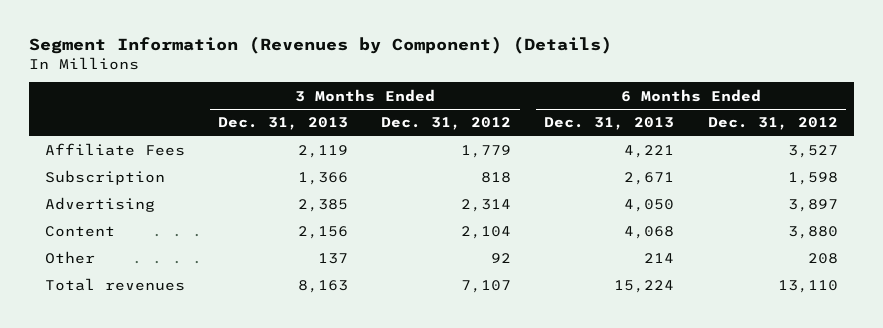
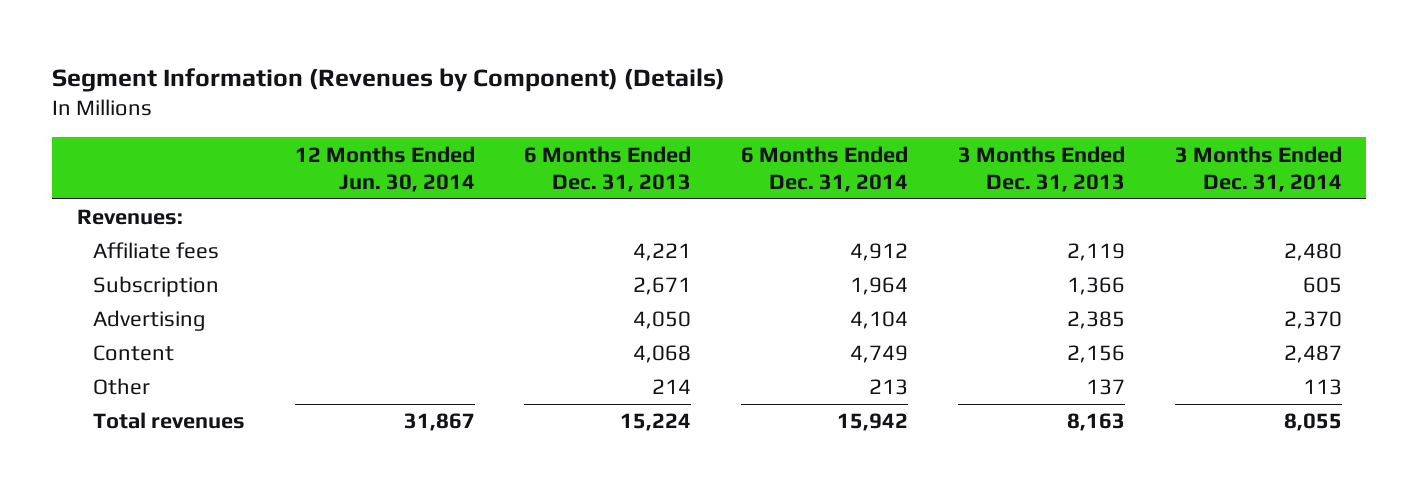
[381,117,512,131] Dec. 31, 2012 -> none
[707,117,838,131] Dec. 31, 2012 -> none
none -> [294,145,475,192] 12 Months Ended Jun. 30, 2014
none -> [741,145,909,192] 6 Months Ended Dec. 31, 2014
none -> [1174,145,1342,192] 3 Months Ended Dec. 31, 2014
none -> [76,209,183,226] Revenues:
[45,143,186,157] Affiliate Fees -> [93,242,220,260] Affiliate fees

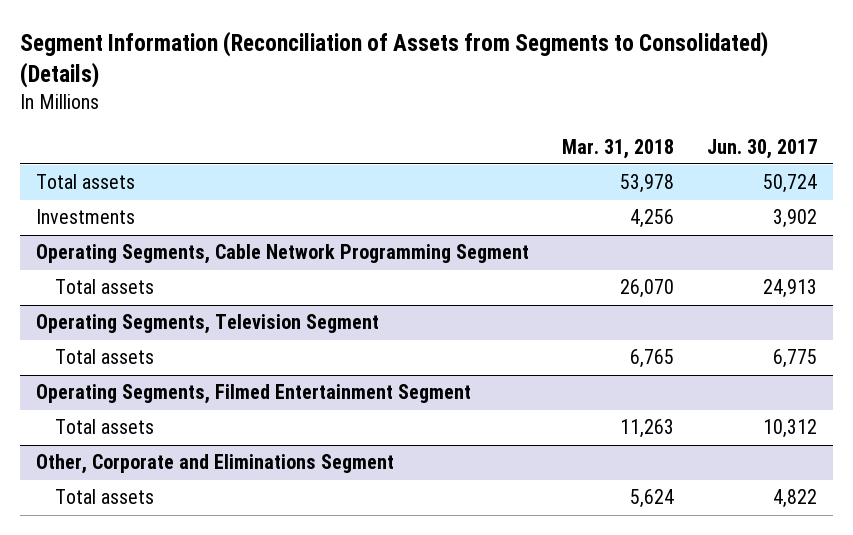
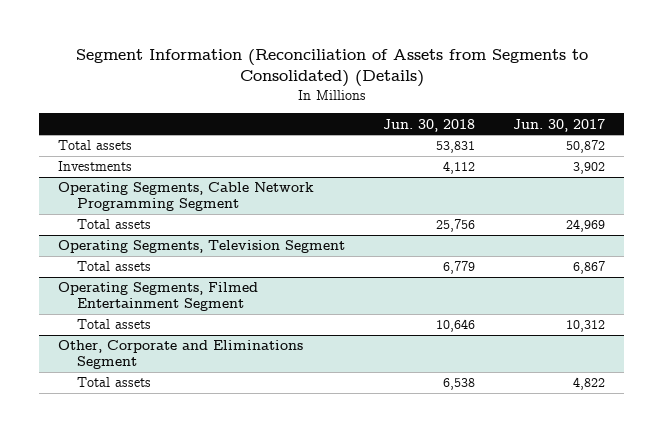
[561,138,674,159] Mar. 31, 2018 -> none
none -> [383,118,476,132] Jun. 30, 2018
[762,174,817,194] 50,724 -> [566,140,606,154] 50,872
[762,279,817,299] 24,913 -> [566,219,606,233] 24,969
[772,349,817,369] 6,775 -> [573,261,606,275] 6,867

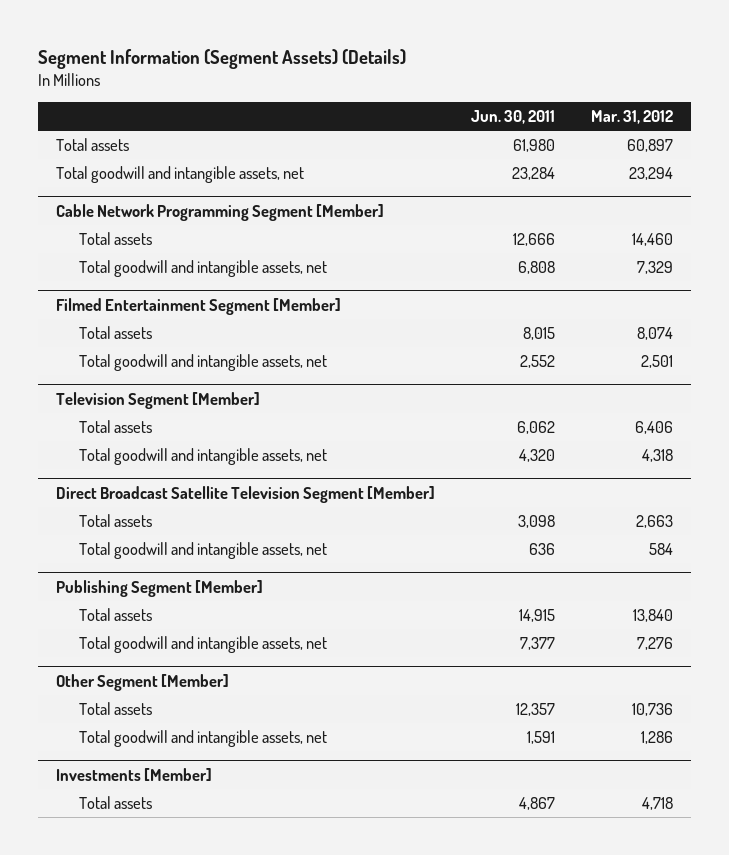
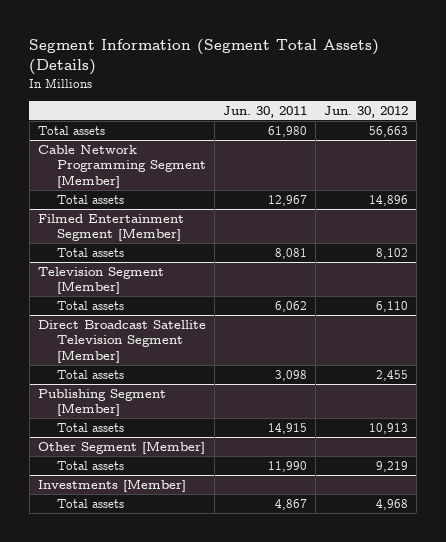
[38,48,407,69] Segment Information (Segment Assets) (Details) -> [29,38,380,76] Segment Information (Segment Total Assets) (Details)
[590,109,673,124] Mar. 31, 2012 -> none
none -> [323,105,408,118] Jun. 30, 2012
[56,166,305,184] Total goodwill and intangible assets, net -> none
[79,260,328,278] Total goodwill and intangible assets, net -> none
[512,233,555,247] 12,666 -> [267,195,307,207] 12,967
[79,354,328,372] Total goodwill and intangible assets, net -> none
[522,327,555,341] 8,015 -> [274,248,307,260] 8,081
[79,448,328,466] Total goodwill and intangible assets, net -> none
[79,542,328,560] Total goodwill and intangible assets, net -> none
[79,636,328,654] Total goodwill and intangible assets, net -> none
[79,730,328,748] Total goodwill and intangible assets, net -> none
[515,703,555,717] 12,357 -> [267,461,307,473] 11,990

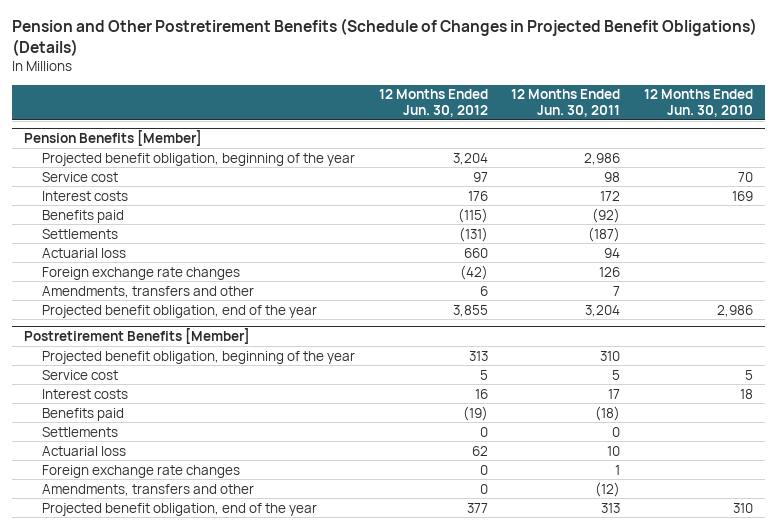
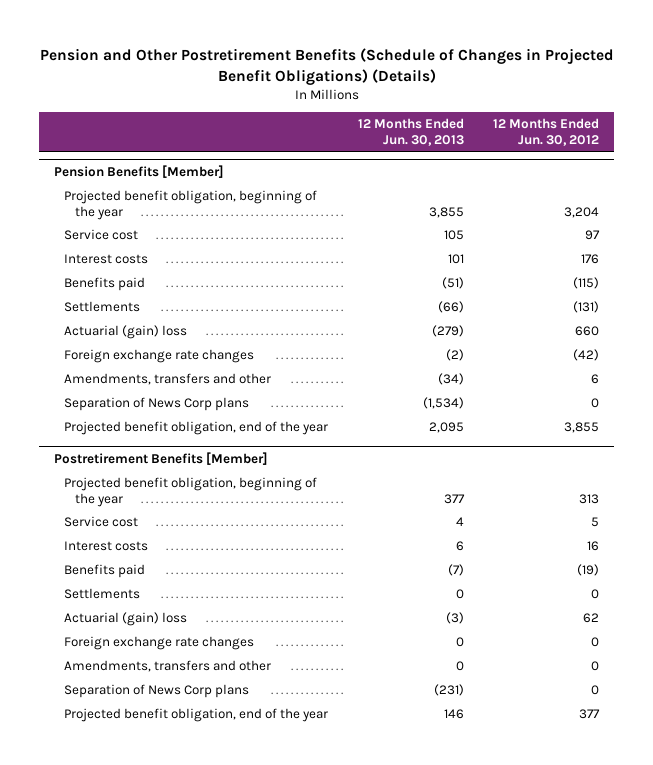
[511,89,621,118] 12 Months Ended Jun. 30, 2011 -> none
[643,89,753,118] 12 Months Ended Jun. 30, 2010 -> none
none -> [357,118,464,146] 12 Months Ended Jun. 30, 2013
[41,247,126,258] Actuarial loss -> [64,325,188,340] Actuarial (gain) loss
none -> [64,397,250,412] Separation of News Corp plans
[41,445,126,456] Actuarial loss -> [64,612,188,627] Actuarial (gain) loss
none -> [64,684,250,699] Separation of News Corp plans

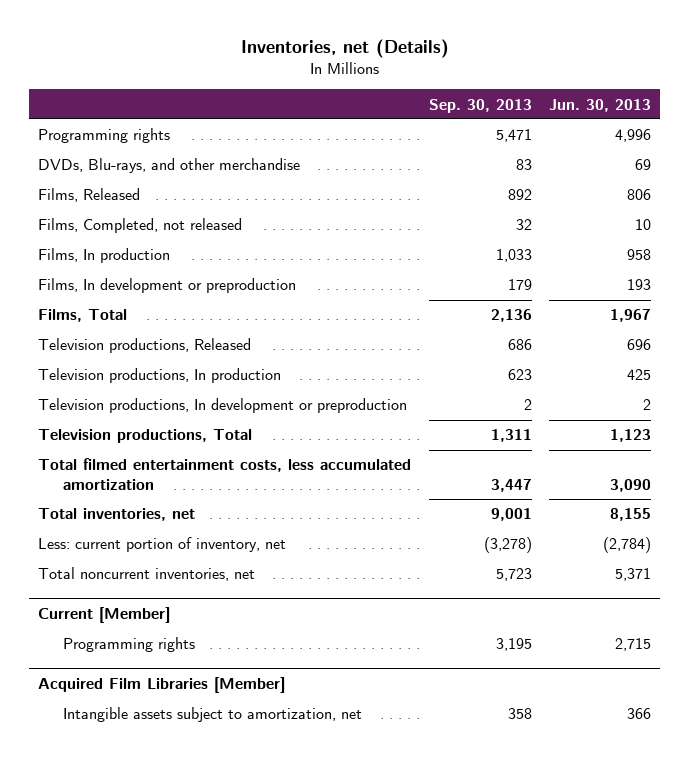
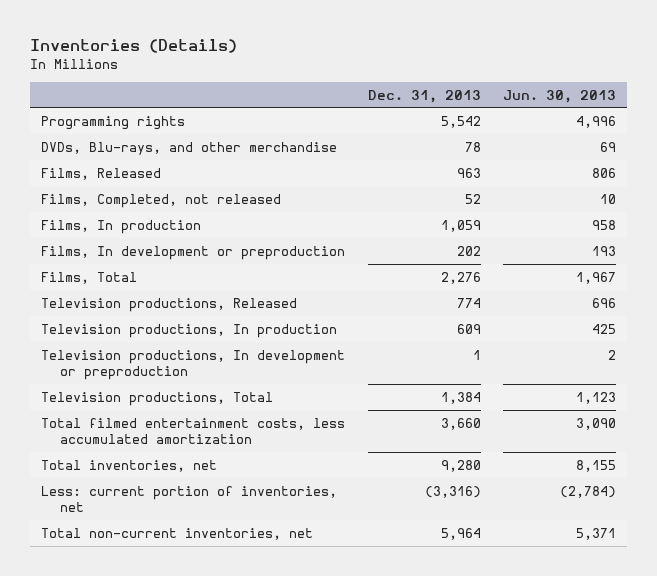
[240,39,449,59] Inventories, net (Details) -> [30,38,238,53] Inventories (Details)
[428,98,532,113] Sep. 30, 2013 -> none
none -> [367,89,481,103] Dec. 31, 2013
[37,607,170,624] Current [Member] -> none
[62,637,195,653] Programming rights -> none
[37,677,285,694] Acquired Film Libraries [Member] -> none
[62,707,362,723] Intangible assets subject to amortization, net -> none
[37,537,286,553] Less: current portion of inventory, net -> [41,485,338,512] Less: current portion of inventories, net
[37,567,255,582] Total noncurrent inventories, net -> [41,527,314,540] Total non-current inventories, net

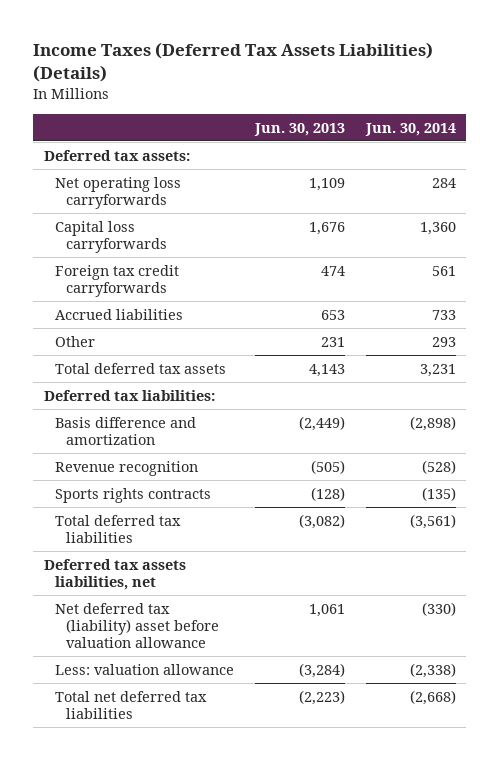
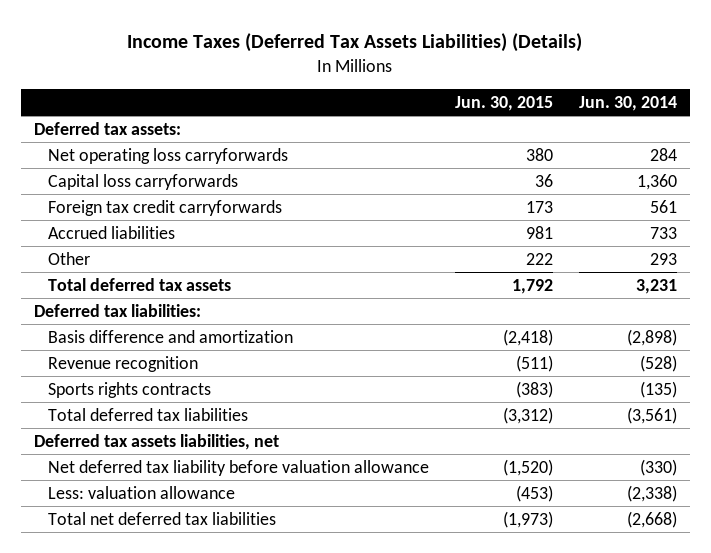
[253,122,345,136] Jun. 30, 2013 -> none
none -> [454,95,553,111] Jun. 30, 2015
[54,602,219,649] Net deferred tax (liability) asset before valuation allowance -> [47,459,429,476] Net deferred tax liability before valuation allowance

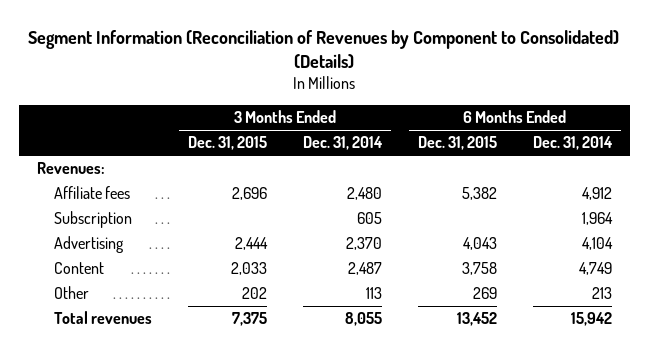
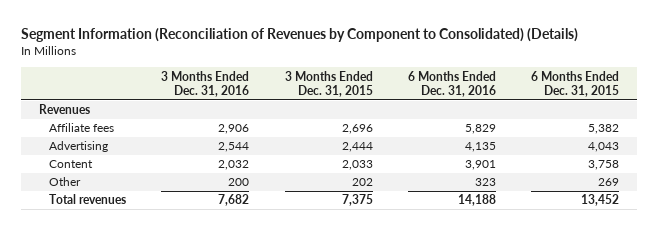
[303,136,384,151] Dec. 31, 2014 -> none
[532,136,613,151] Dec. 31, 2014 -> none
none -> [161,70,250,97] 3 Months Ended Dec. 31, 2016
none -> [407,70,496,97] 6 Months Ended Dec. 31, 2016
[36,162,105,175] Revenues: -> [38,104,90,115] Revenues
[54,211,133,229] Subscription -> none

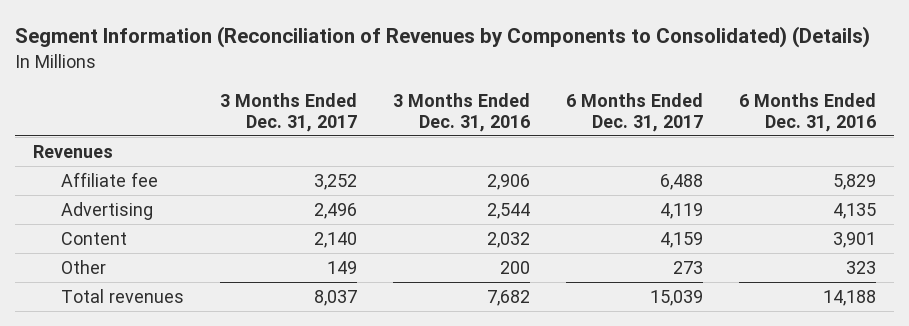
[20,28,578,43] Segment Information (Reconciliation of Revenues by Component to Consolidated) (Details) -> [15,26,871,49] Segment Information (Reconciliation of Revenues by Components to Consolidated) (Details)
[284,70,373,97] 3 Months Ended Dec. 31, 2015 -> none
[531,70,620,97] 6 Months Ended Dec. 31, 2015 -> none
none -> [220,92,358,132] 3 Months Ended Dec. 31, 2017
none -> [565,92,703,132] 6 Months Ended Dec. 31, 2017
[48,123,114,133] Affiliate fees -> [61,172,159,188] Affiliate fee

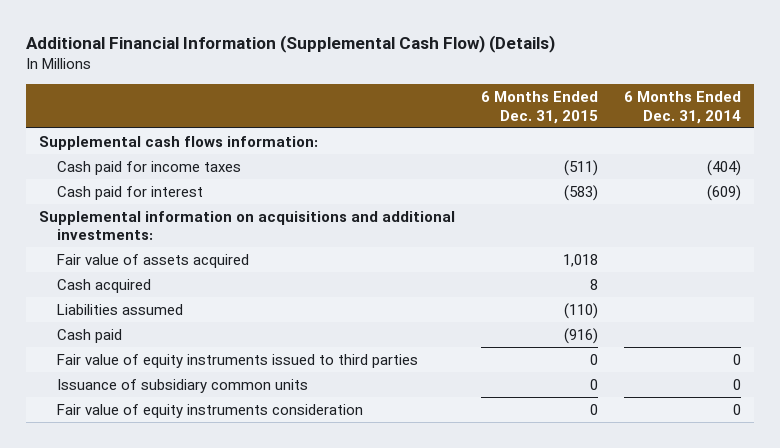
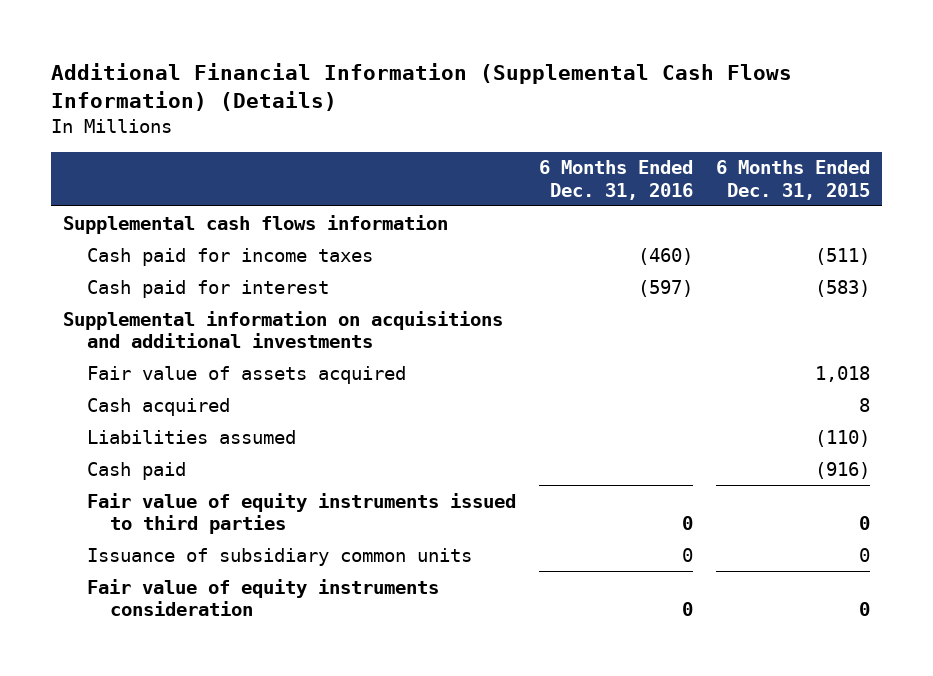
[26,35,556,54] Additional Financial Information (Supplemental Cash Flow) (Details) -> [51,62,793,112] Additional Financial Information (Supplemental Cash Flows Information) (Details)
[623,90,741,124] 6 Months Ended Dec. 31, 2014 -> none
none -> [538,160,693,200] 6 Months Ended Dec. 31, 2016
[39,135,319,150] Supplemental cash flows information: -> [62,214,448,234] Supplemental cash flows information
[39,210,456,241] Supplemental information on acquisitions and additional investments: -> [62,310,503,348] Supplemental information on acquisitions and additional investments

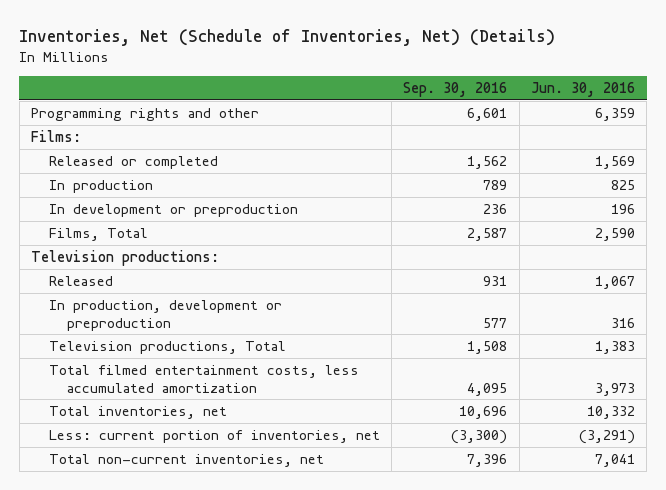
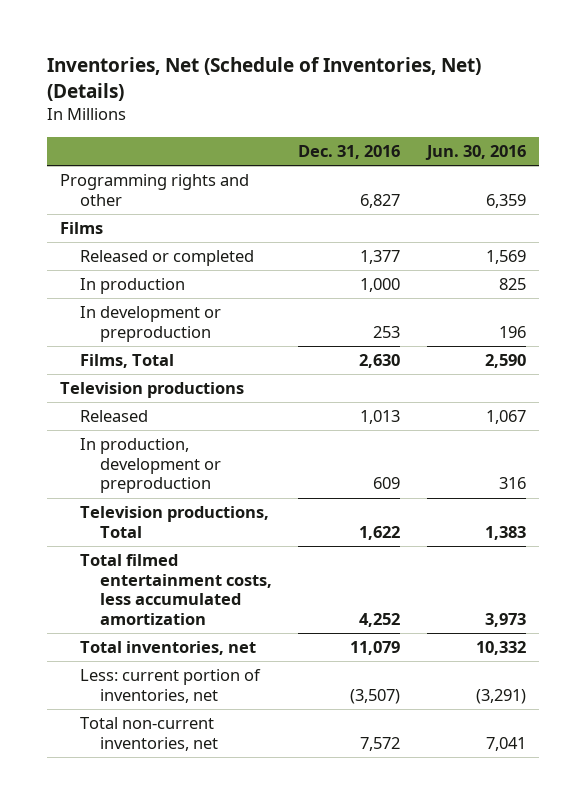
[403,82,508,98] Sep. 30, 2016 -> none
none -> [298,144,401,159] Dec. 31, 2016
[30,129,81,142] Films: -> [60,222,104,235] Films
[30,249,219,266] Television productions: -> [60,382,245,399] Television productions

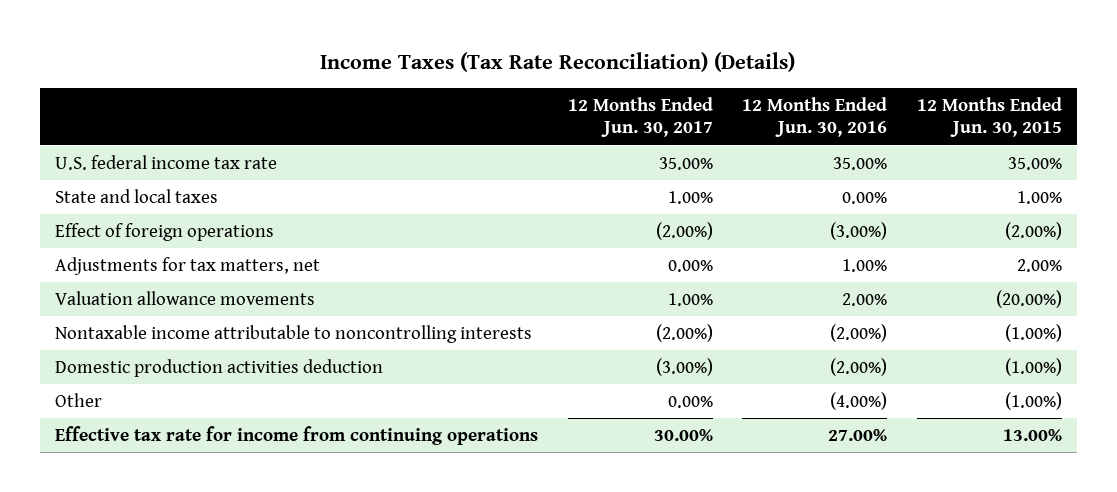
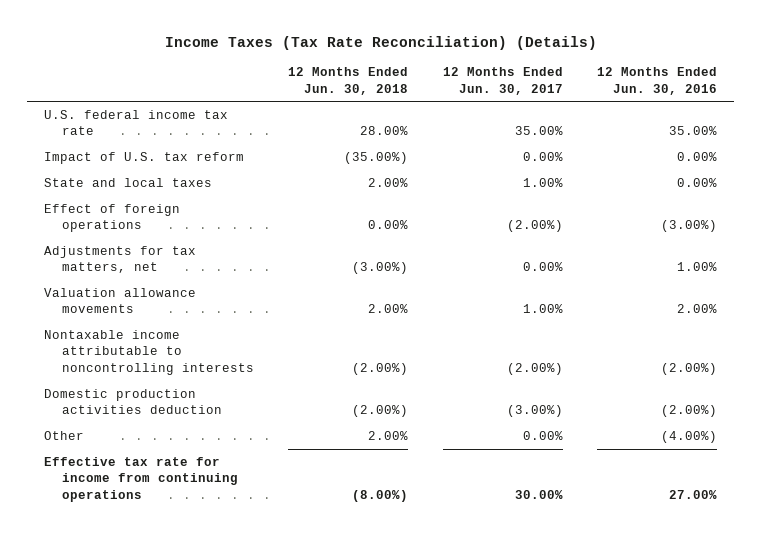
[917,96,1063,138] 12 Months Ended Jun. 30, 2015 -> none
none -> [288,67,409,95] 12 Months Ended Jun. 30, 2018
none -> [44,152,245,165] Impact of U.S. tax reform

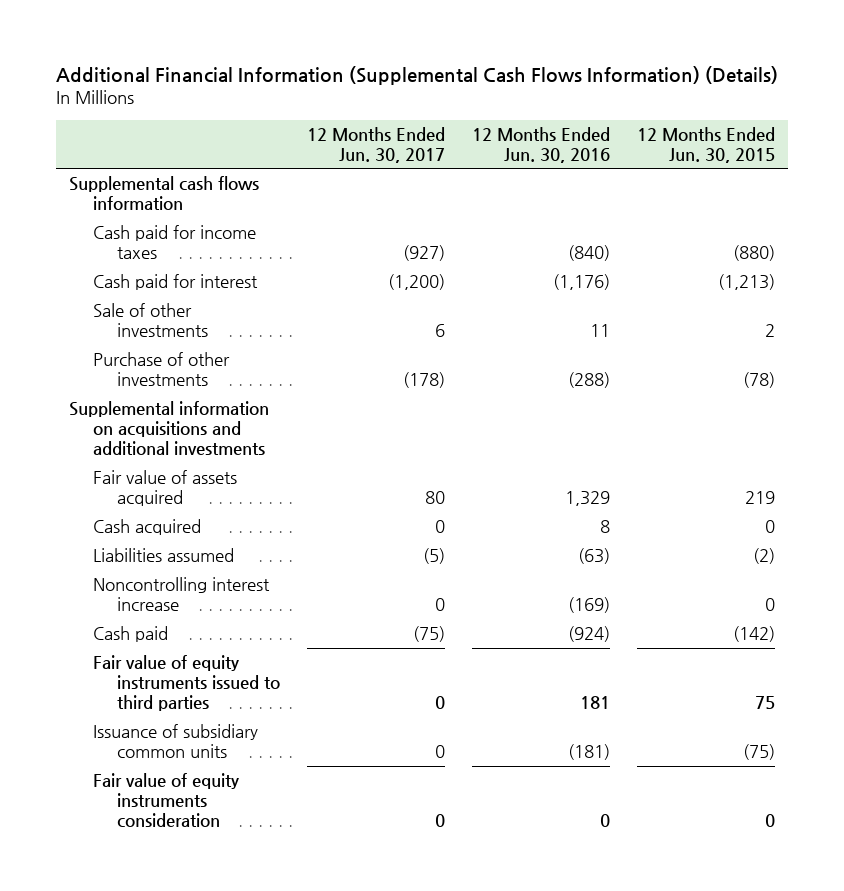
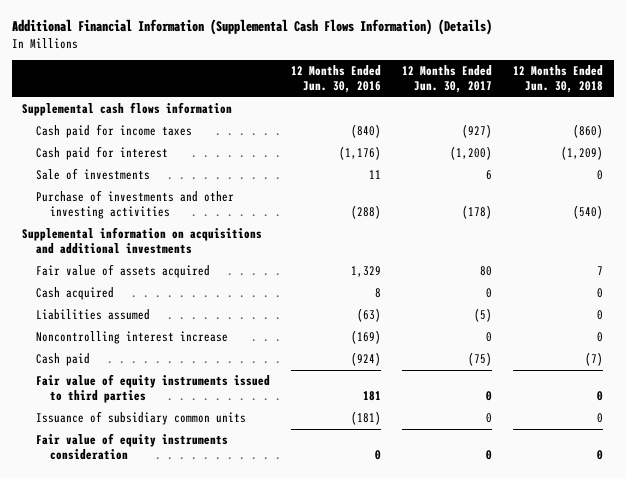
[636,126,775,163] 12 Months Ended Jun. 30, 2015 -> none
none -> [513,65,604,93] 12 Months Ended Jun. 30, 2018
[93,303,208,338] Sale of other investments -> [35,168,150,181] Sale of investments
[93,352,231,387] Purchase of other investments -> [35,190,234,219] Purchase of investments and other investing activities

